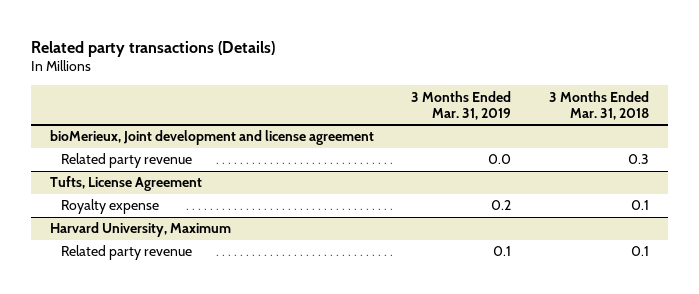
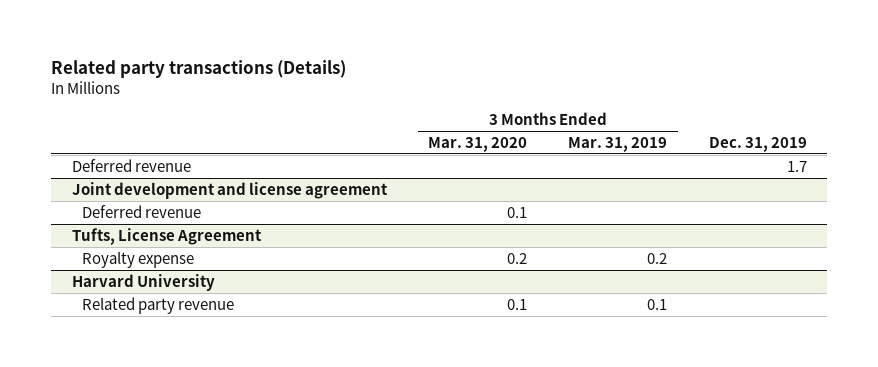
[548,90,649,120] 3 Months Ended Mar. 31, 2018 -> none
none -> [427,137,527,153] Mar. 31, 2020
none -> [708,137,807,153] Dec. 31, 2019
[61,153,193,169] Related party revenue -> none
none -> [71,158,191,172] Deferred revenue
[49,130,374,146] bioMerieux, Joint development and license agreement -> [71,181,388,199] Joint development and license agreement
none -> [82,204,202,218] Deferred revenue
[49,222,231,238] Harvard University, Maximum -> [71,273,215,291] Harvard University

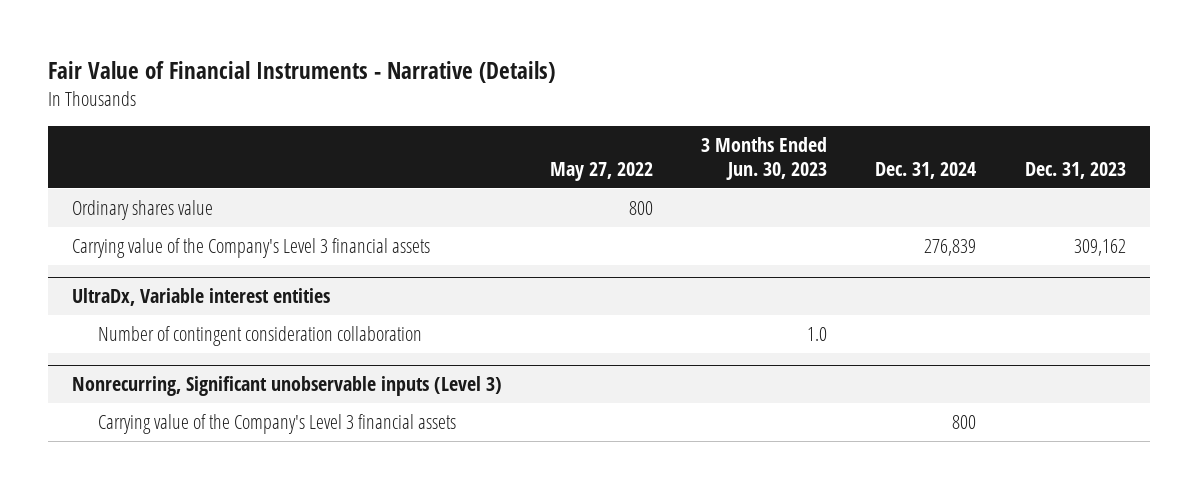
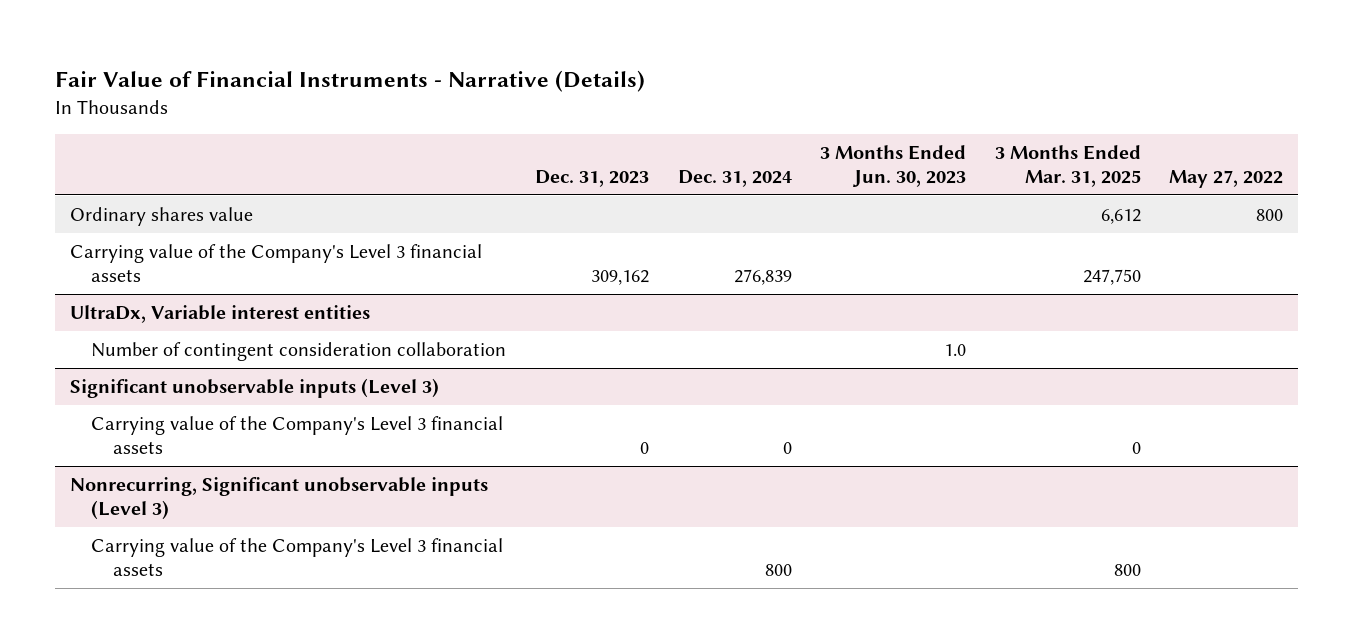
none -> [994,144,1141,187] 3 Months Ended Mar. 31, 2025
none -> [69,377,439,398] Significant unobservable inputs (Level 3)
none -> [91,415,504,454] Carrying value of the Company's Level 3 financial assets

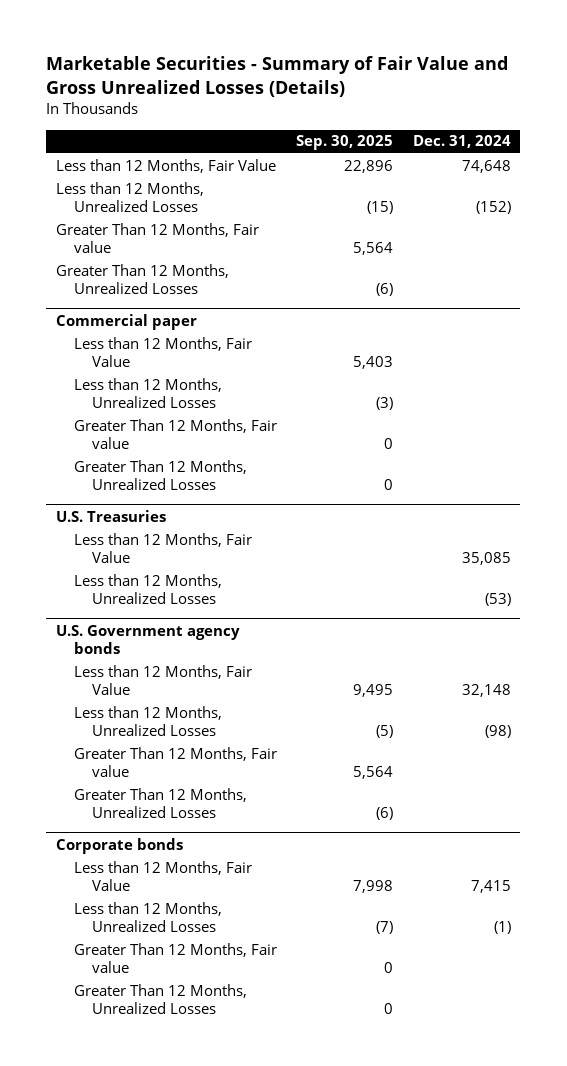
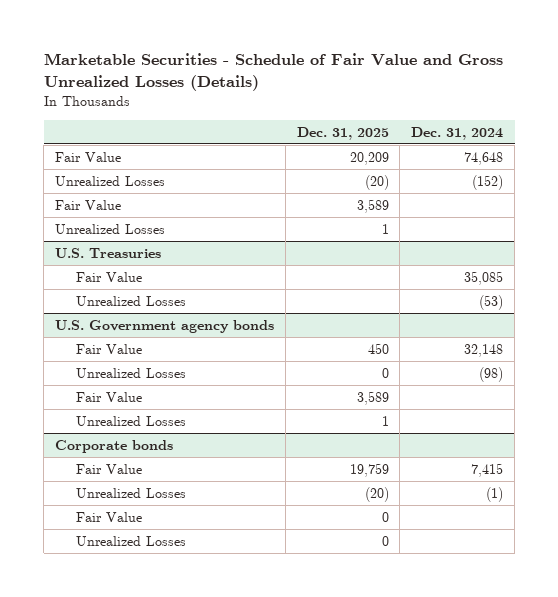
[46,56,509,97] Marketable Securities - Summary of Fair Value and Gross Unrealized Losses (Details) -> [43,53,503,91] Marketable Securities - Schedule of Fair Value and Gross Unrealized Losses (Details)
[296,135,394,151] Sep. 30, 2025 -> none
none -> [296,126,389,140] Dec. 31, 2025
[56,313,198,330] Commercial paper -> none
[74,336,253,367] Less than 12 Months, Fair Value -> none
[74,377,223,408] Less than 12 Months, Unrealized Losses -> none
[74,418,278,449] Greater Than 12 Months, Fair value -> none
[74,459,248,490] Greater Than 12 Months, Unrealized Losses -> none
[56,158,277,173] Less than 12 Months, Fair Value -> [54,151,121,162] Fair Value
[56,181,205,212] Less than 12 Months, Unrealized Losses -> [54,175,165,186] Unrealized Losses
[56,222,260,253] Greater Than 12 Months, Fair value -> [54,199,121,210] Fair Value
[56,263,230,294] Greater Than 12 Months, Unrealized Losses -> [54,223,165,234] Unrealized Losses
[74,532,253,563] Less than 12 Months, Fair Value -> [76,271,143,282] Fair Value
[74,573,223,604] Less than 12 Months, Unrealized Losses -> [76,295,187,306] Unrealized Losses
[74,664,253,695] Less than 12 Months, Fair Value -> [76,343,143,354] Fair Value
[74,705,223,736] Less than 12 Months, Unrealized Losses -> [76,367,187,378] Unrealized Losses
[74,746,278,777] Greater Than 12 Months, Fair value -> [76,391,143,402] Fair Value
[74,787,248,818] Greater Than 12 Months, Unrealized Losses -> [76,415,187,426] Unrealized Losses
[74,860,253,891] Less than 12 Months, Fair Value -> [76,463,143,474] Fair Value
[74,901,223,932] Less than 12 Months, Unrealized Losses -> [76,487,187,498] Unrealized Losses
[74,942,278,973] Greater Than 12 Months, Fair value -> [76,511,143,522] Fair Value
[74,983,248,1014] Greater Than 12 Months, Unrealized Losses -> [76,535,187,546] Unrealized Losses

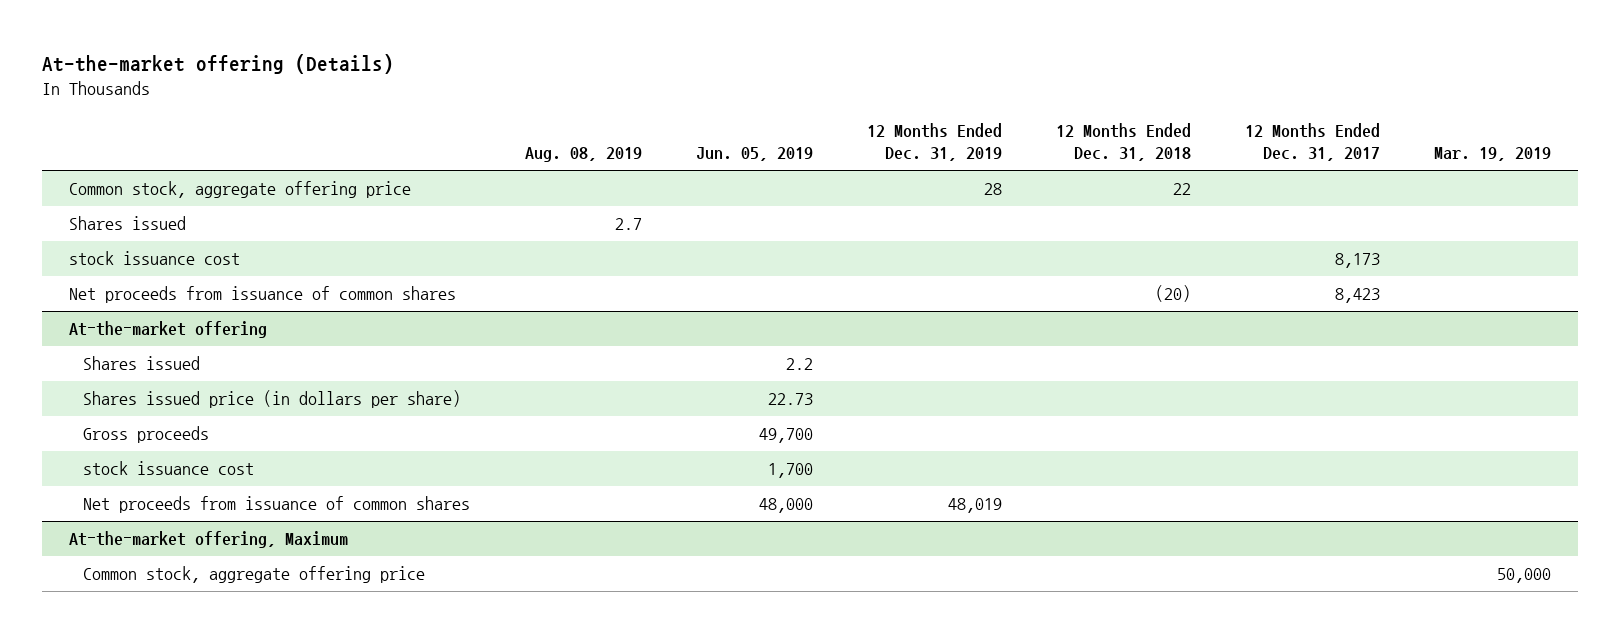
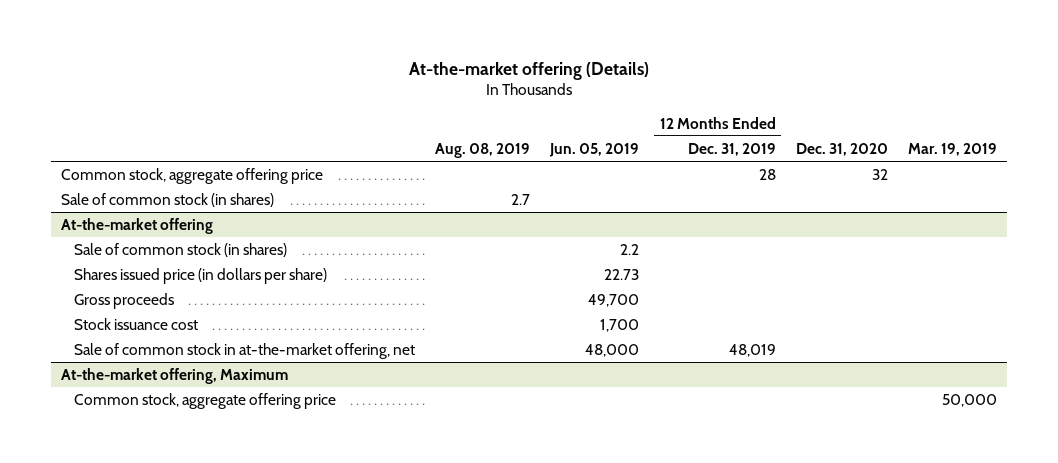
[1055,123,1191,162] 12 Months Ended Dec. 31, 2018 -> none
[1244,123,1380,162] 12 Months Ended Dec. 31, 2017 -> none
none -> [795,142,888,156] Dec. 31, 2020
[68,251,240,266] stock issuance cost -> none
[68,286,456,304] Net proceeds from issuance of common shares -> none
[68,216,186,231] Shares issued -> [61,192,275,207] Sale of common stock (in shares)
[83,356,201,371] Shares issued -> [73,242,287,257] Sale of common stock (in shares)
[83,461,255,476] stock issuance cost -> [73,317,198,330] Stock issuance cost
[83,496,471,514] Net proceeds from issuance of common shares -> [73,342,415,359] Sale of common stock in at-the-market offering, net

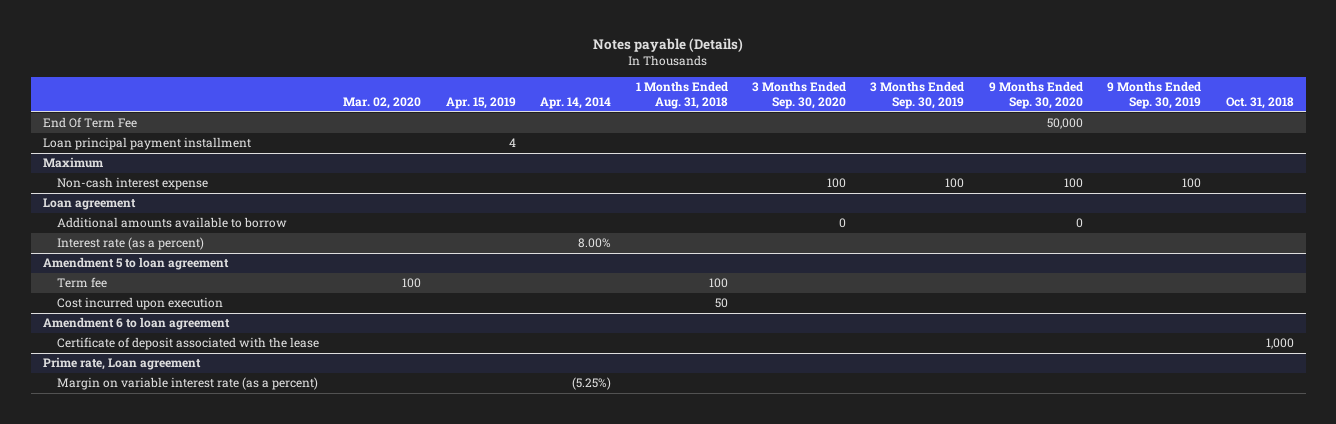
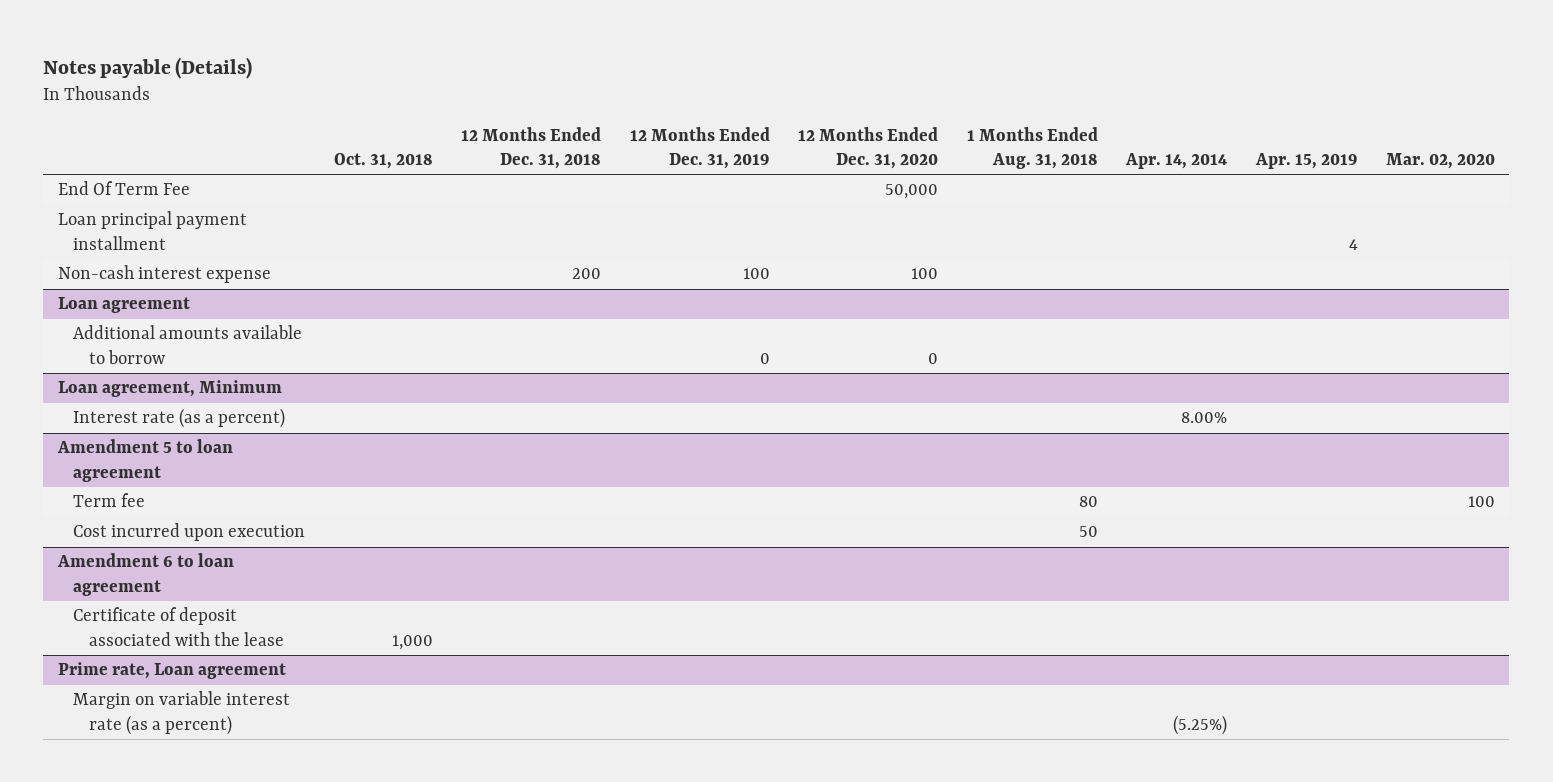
[752,81,847,110] 3 Months Ended Sep. 30, 2020 -> none
[870,81,965,110] 3 Months Ended Sep. 30, 2019 -> none
[988,81,1083,110] 9 Months Ended Sep. 30, 2020 -> none
[1107,81,1202,110] 9 Months Ended Sep. 30, 2019 -> none
none -> [461,126,602,170] 12 Months Ended Dec. 31, 2018
none -> [629,126,770,170] 12 Months Ended Dec. 31, 2019
none -> [798,126,939,170] 12 Months Ended Dec. 31, 2020
[42,157,103,169] Maximum -> none
[57,177,209,191] Non-cash interest expense -> none
none -> [57,265,271,284] Non-cash interest expense
[57,237,205,251] Interest rate (as a percent) -> none
none -> [57,380,282,398] Loan agreement, Minimum
none -> [73,408,286,429] Interest rate (as a percent)
[708,278,728,289] 100 -> [1078,496,1098,508] 80

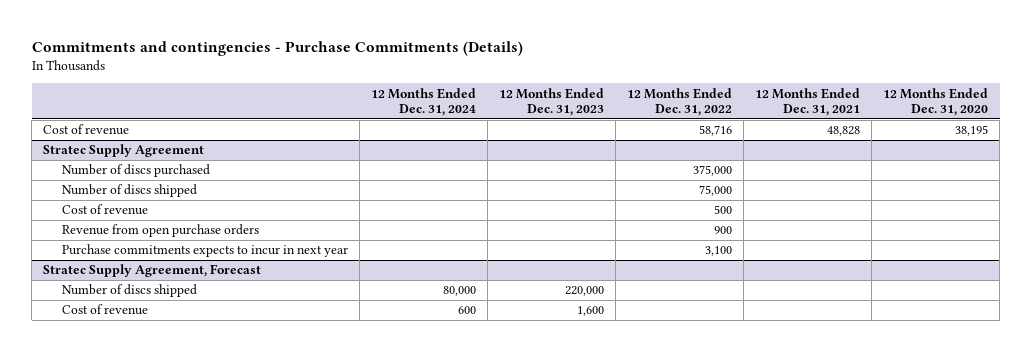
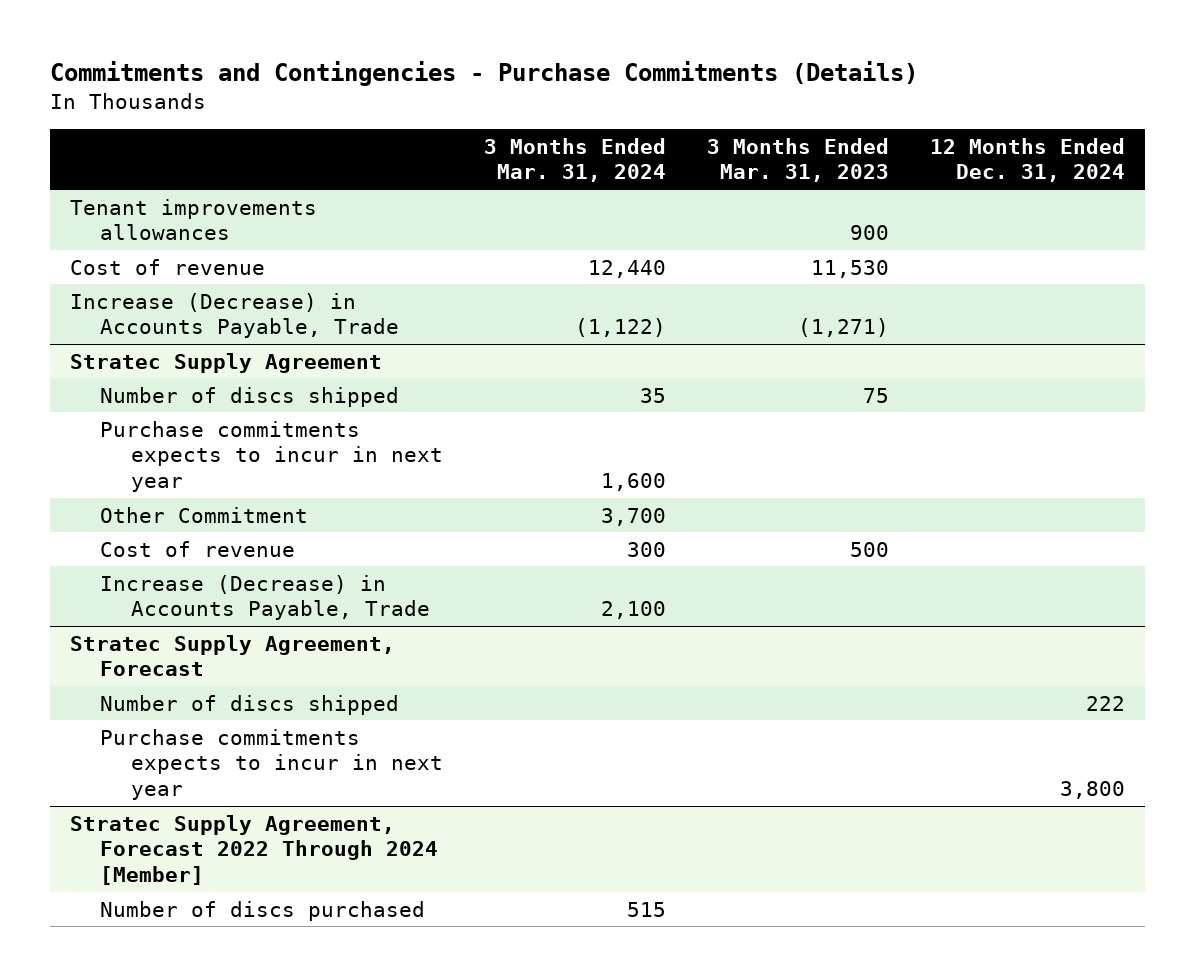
[31,41,523,57] Commitments and contingencies - Purchase Commitments (Details) -> [49,61,918,87] Commitments and Contingencies - Purchase Commitments (Details)
[499,87,605,117] 12 Months Ended Dec. 31, 2023 -> none
[627,87,733,117] 12 Months Ended Dec. 31, 2022 -> none
[755,87,861,117] 12 Months Ended Dec. 31, 2021 -> none
[883,87,989,117] 12 Months Ended Dec. 31, 2020 -> none
none -> [483,137,666,183] 3 Months Ended Mar. 31, 2024
none -> [706,137,889,183] 3 Months Ended Mar. 31, 2023
none -> [69,198,317,241] Tenant improvements allowances
none -> [69,292,400,339] Increase (Decrease) in Accounts Payable, Trade
[62,164,211,178] Number of discs purchased -> none
[62,224,260,238] Revenue from open purchase orders -> none
none -> [100,506,309,523] Other Commitment
[62,204,149,216] Cost of revenue -> [100,540,296,557] Cost of revenue
none -> [100,574,430,621] Increase (Decrease) in Accounts Payable, Trade
[62,304,149,316] Cost of revenue -> none
[443,286,477,297] 80,000 -> [1085,695,1125,711] 222
none -> [100,728,443,801] Purchase commitments expects to incur in next year
none -> [69,814,439,886] Stratec Supply Agreement, Forecast 2022 Through 2024 [Member]
none -> [100,900,426,921] Number of discs purchased

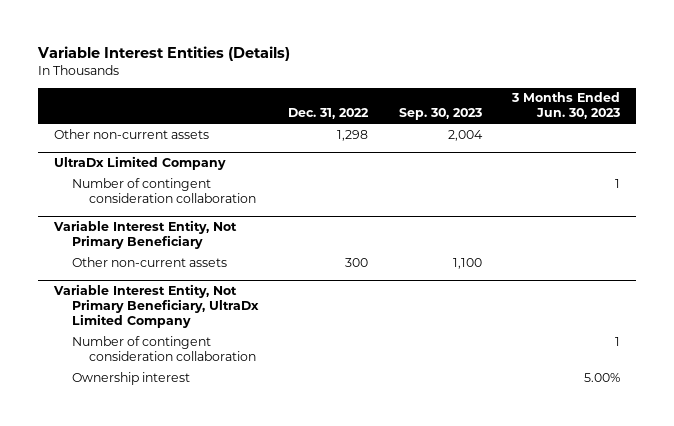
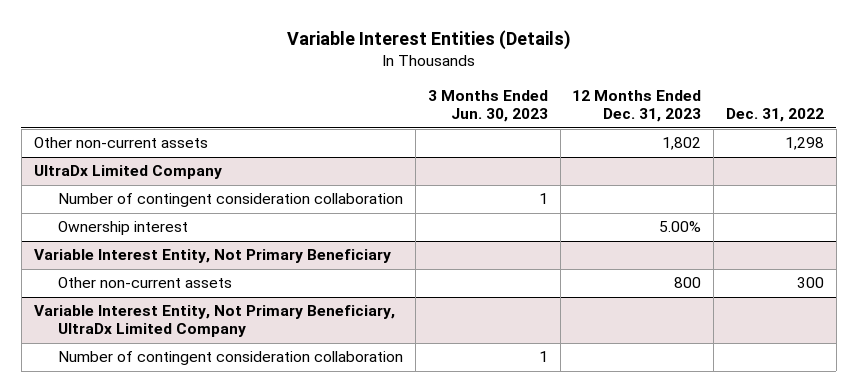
[398,108,482,121] Sep. 30, 2023 -> none
none -> [572,90,702,123] 12 Months Ended Dec. 31, 2023
none -> [58,221,189,236] Ownership interest
[71,371,190,385] Ownership interest -> none

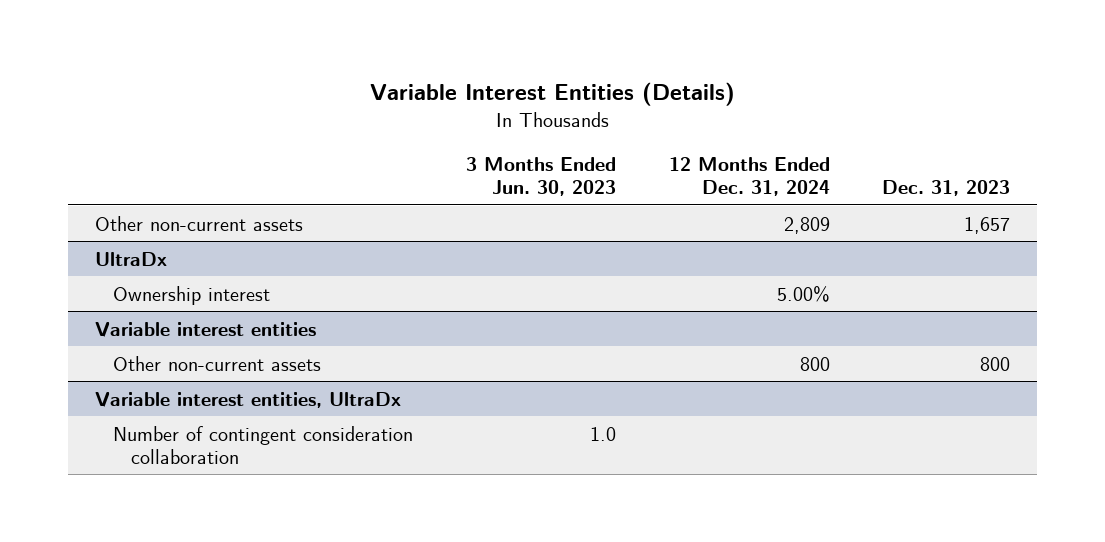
[572,90,702,123] 12 Months Ended Dec. 31, 2023 -> none
[725,108,824,123] Dec. 31, 2022 -> none
none -> [668,157,830,197] 12 Months Ended Dec. 31, 2024
none -> [882,180,1011,197] Dec. 31, 2023
[58,193,404,208] Number of contingent consideration collaboration -> none
[33,165,222,180] UltraDx Limited Company -> [94,251,167,266] UltraDx
[33,249,391,264] Variable Interest Entity, Not Primary Beneficiary -> [94,321,316,337] Variable interest entities
[33,305,395,338] Variable Interest Entity, Not Primary Beneficiary, UltraDx Limited Company -> none
[58,351,404,366] Number of contingent consideration collaboration -> none
none -> [94,391,401,408] Variable interest entities, UltraDx
none -> [113,425,414,464] Number of contingent consideration collaboration

